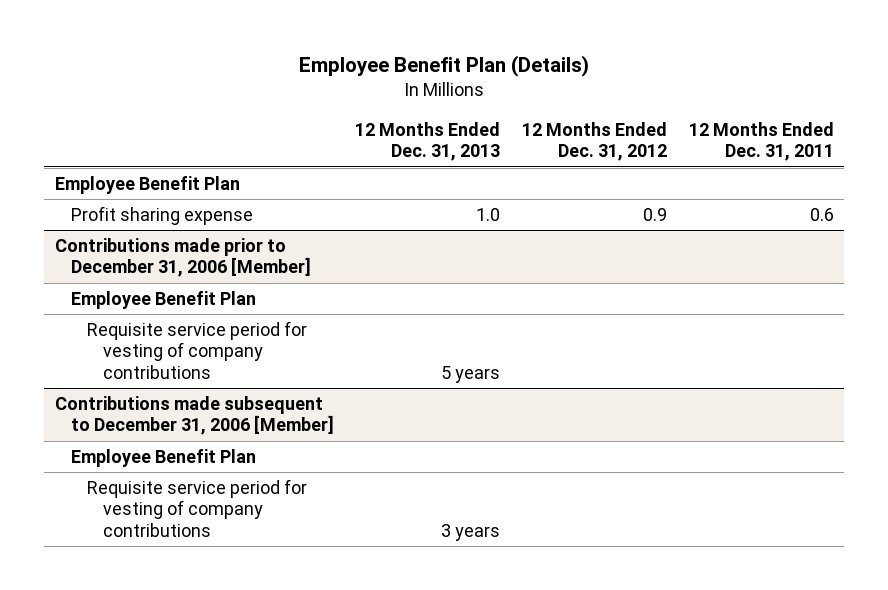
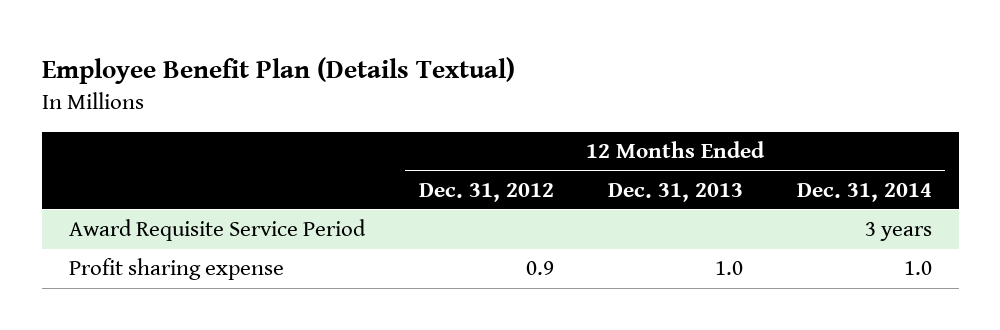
[299,54,590,77] Employee Benefit Plan (Details) -> [41,56,515,84] Employee Benefit Plan (Details Textual)
[688,122,834,162] 12 Months Ended Dec. 31, 2011 -> none
none -> [796,182,932,202] Dec. 31, 2014
[54,175,240,194] Employee Benefit Plan -> none
none -> [68,219,366,242] Award Requisite Service Period
[54,237,311,278] Contributions made prior to December 31, 2006 [Member] -> none
[70,290,256,309] Employee Benefit Plan -> none
[86,320,307,379] Requisite service period for vesting of company contributions -> none
[54,395,334,436] Contributions made subsequent to December 31, 2006 [Member] -> none
[70,448,256,467] Employee Benefit Plan -> none
[86,478,307,537] Requisite service period for vesting of company contributions -> none

